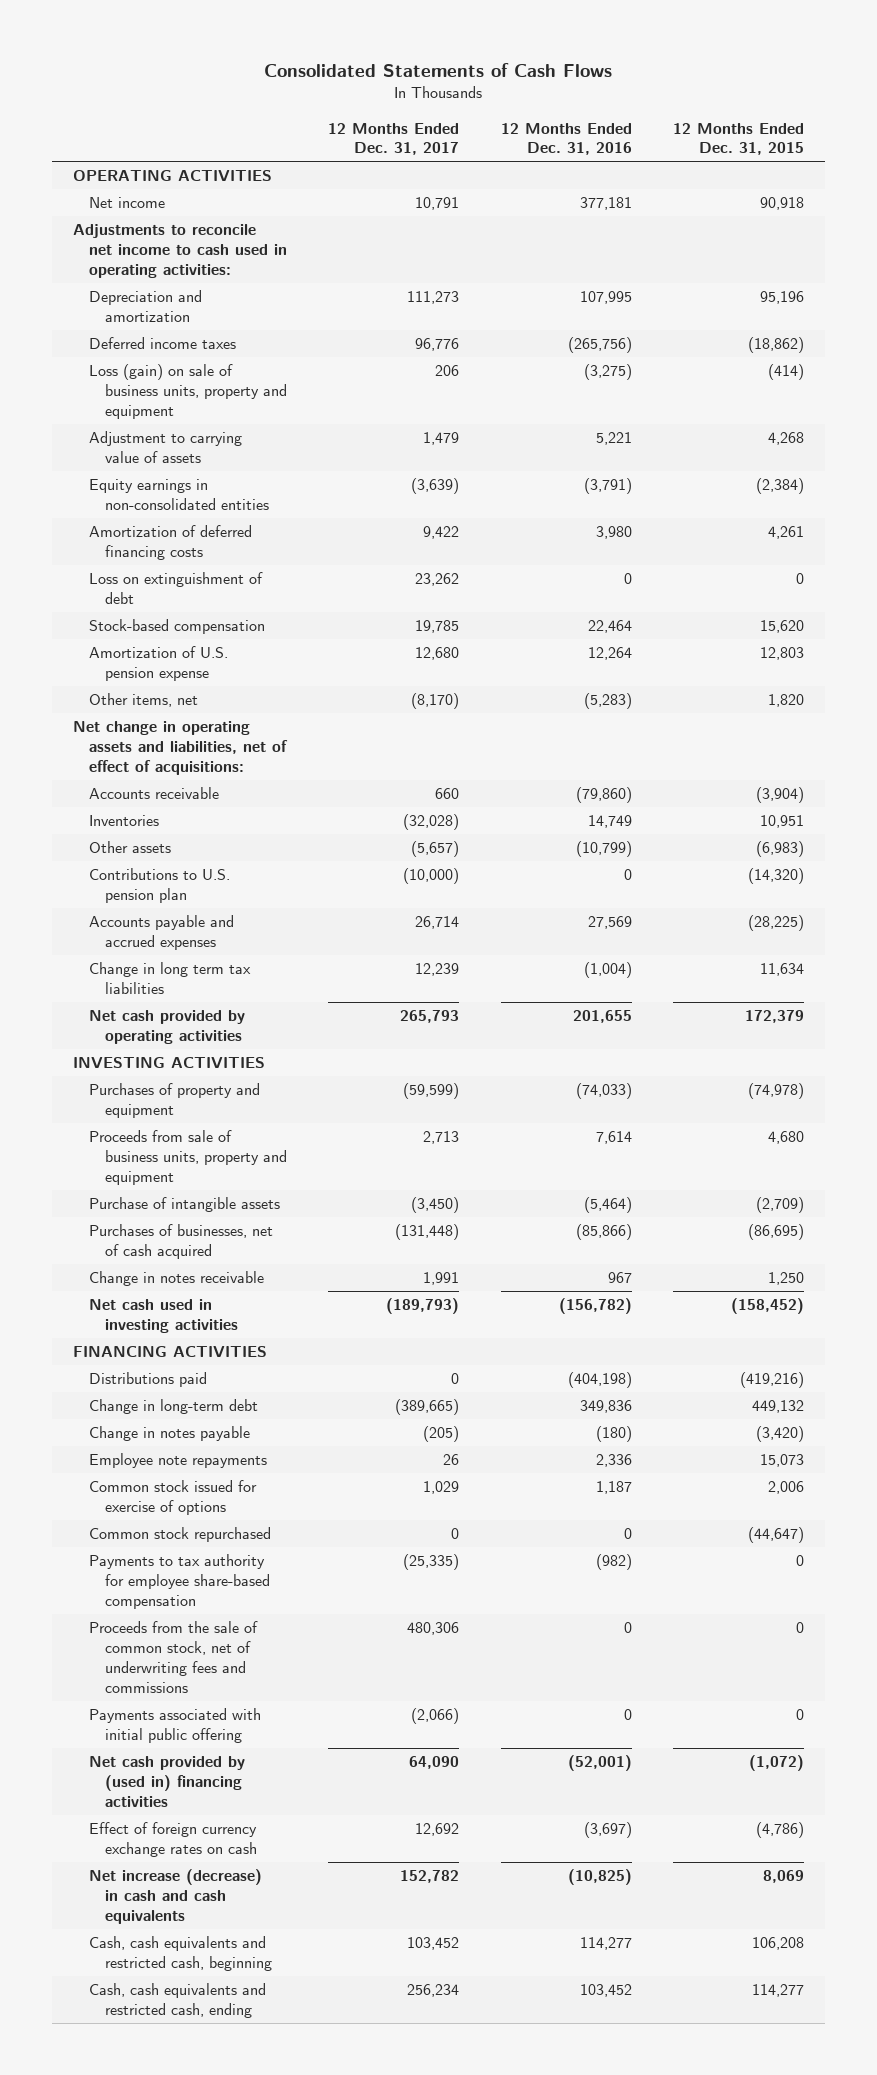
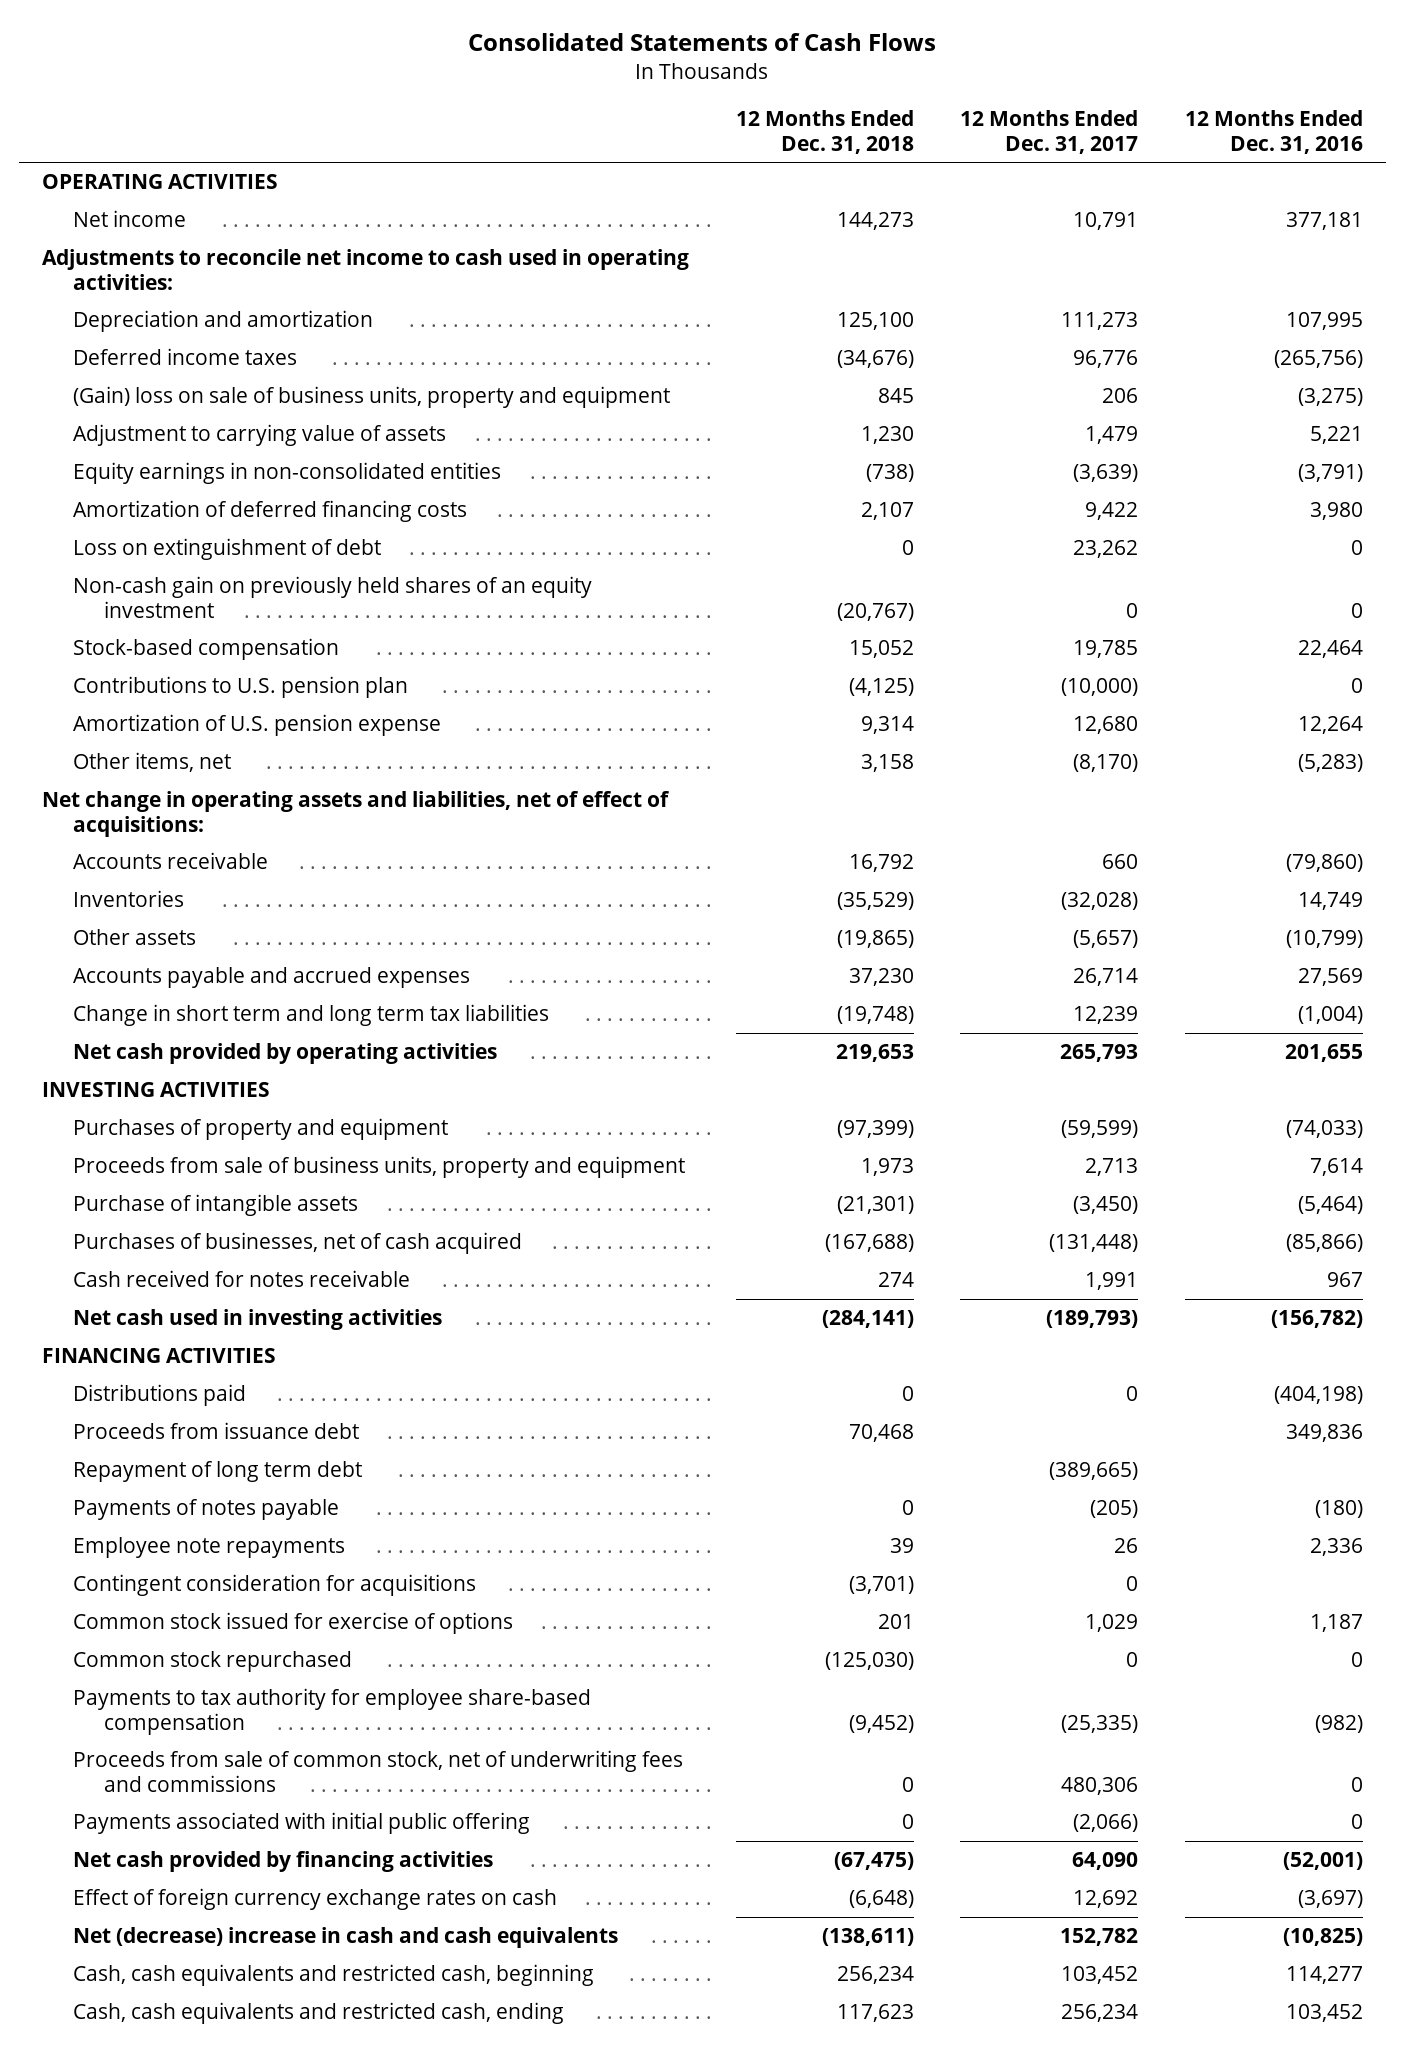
[672,122,804,156] 12 Months Ended Dec. 31, 2015 -> none
none -> [735,110,914,154] 12 Months Ended Dec. 31, 2018
[88,364,287,419] Loss (gain) on sale of business units, property and equipment -> [72,386,670,409] (Gain) loss on sale of business units, property and equipment
none -> [72,576,592,618] Non-cash gain on previously held shares of an equity investment
[88,868,230,904] Contributions to U.S. pension plan -> [72,676,408,699] Contributions to U.S. pension plan
[88,962,251,995] Change in long term tax liabilities -> [72,1004,549,1027] Change in short term and long term tax liabilities
[88,1271,264,1287] Change in notes receivable -> [72,1270,410,1288] Cash received for notes receivable
[88,1399,258,1415] Change in long-term debt -> none
none -> [72,1422,359,1440] Proceeds from issuance debt
none -> [72,1461,362,1483] Repayment of long term debt
[88,1426,250,1442] Change in notes payable -> [72,1499,339,1521] Payments of notes payable
none -> [72,1574,476,1597] Contingent consideration for acquisitions
[88,1621,258,1693] Proceeds from the sale of common stock, net of underwriting fees and commissions -> [72,1750,683,1792] Proceeds from sale of common stock, net of underwriting fees and commissions
[88,1756,245,1807] Net cash provided by (used in) financing activities -> [72,1851,493,1873] Net cash provided by financing activities
[88,1869,262,1924] Net increase (decrease) in cash and cash equivalents -> [72,1927,618,1949] Net (decrease) increase in cash and cash equivalents

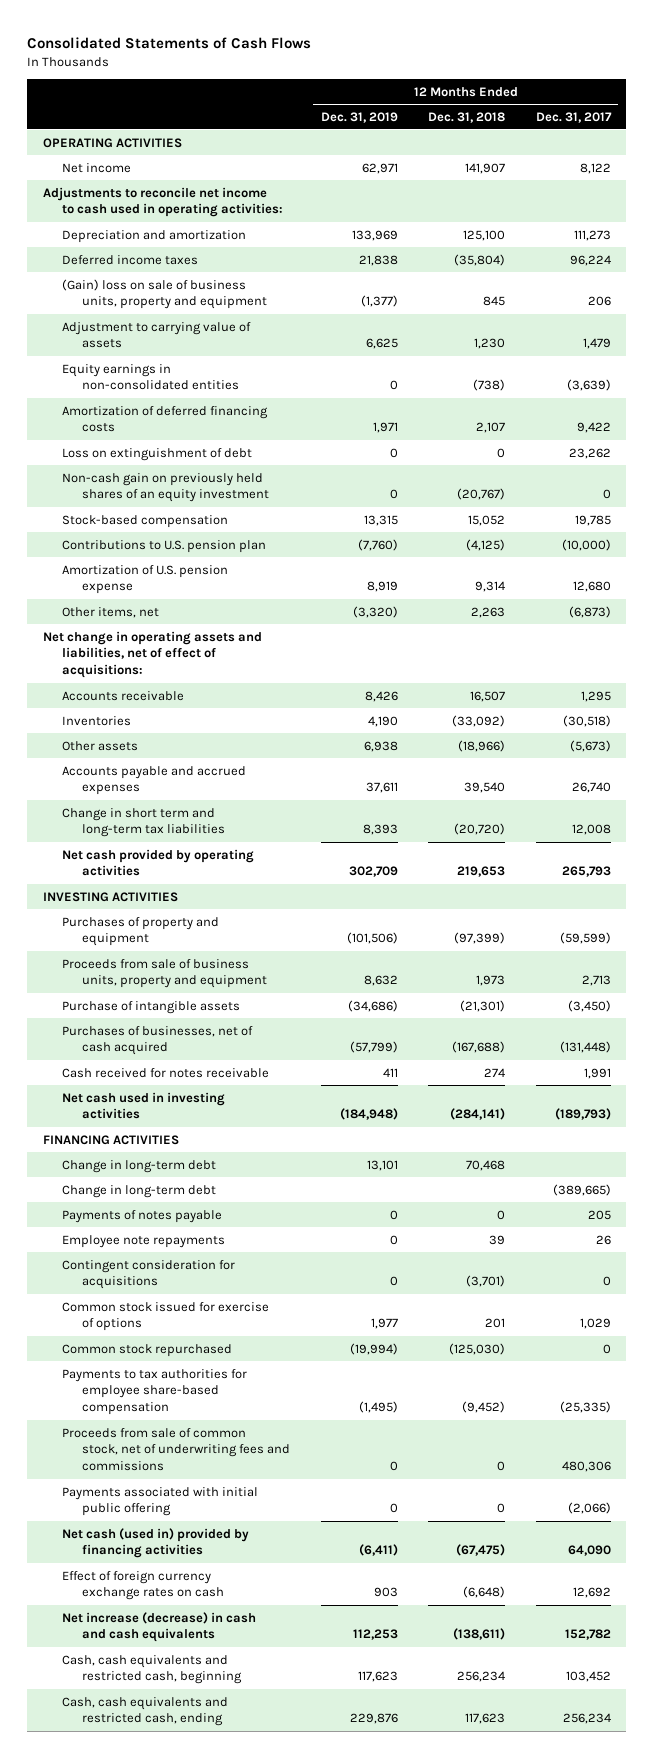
[1184,110,1363,154] 12 Months Ended Dec. 31, 2016 -> none
none -> [320,111,398,123] Dec. 31, 2019
[836,212,914,231] 144,273 -> [465,162,506,174] 141,907
[1073,212,1139,231] 10,791 -> [579,162,611,174] 8,122
[836,350,914,369] (34,676) -> [454,253,506,266] (35,804)
[1073,350,1139,369] 96,776 -> [569,254,611,266] 96,224
[860,754,914,773] 3,158 -> [471,606,506,618] 2,263
[1073,754,1139,773] (8,170) -> [568,605,611,618] (6,873)
[848,854,914,873] 16,792 -> [470,690,506,702] 16,507
[1102,854,1139,870] 660 -> [580,690,611,702] 1,295
[836,892,914,911] (35,529) -> [452,714,506,727] (33,092)
[1061,892,1139,911] (32,028) -> [562,714,611,727] (30,518)
[836,930,914,949] (19,865) -> [458,739,506,752] (18,966)
[1073,930,1139,949] (5,657) -> [569,739,611,752] (5,673)
[848,968,914,987] 37,230 -> [464,782,506,794] 39,540
[1073,968,1139,987] 26,714 -> [571,782,611,794] 26,740
[72,1004,549,1027] Change in short term and long term tax liabilities -> [62,807,225,838] Change in short term and long-term tax liabilities
[836,1006,914,1025] (19,748) -> [454,823,506,836] (20,720)
[1073,1006,1139,1025] 12,239 -> [571,824,611,836] 12,008
[72,1384,246,1407] Distributions paid -> none
[72,1422,359,1440] Proceeds from issuance debt -> [62,1159,217,1173] Change in long-term debt
[72,1461,362,1483] Repayment of long term debt -> [62,1184,217,1198] Change in long-term debt
[1090,1500,1139,1519] (205) -> [587,1209,611,1220] 205
[72,1688,591,1735] Payments to tax authority for employee share-based compensation -> [62,1368,248,1416] Payments to tax authorities for employee share-based compensation
[72,1851,493,1873] Net cash provided by financing activities -> [62,1527,250,1559] Net cash (used in) provided by financing activities
[72,1927,618,1949] Net (decrease) increase in cash and cash equivalents -> [62,1611,257,1643] Net increase (decrease) in cash and cash equivalents

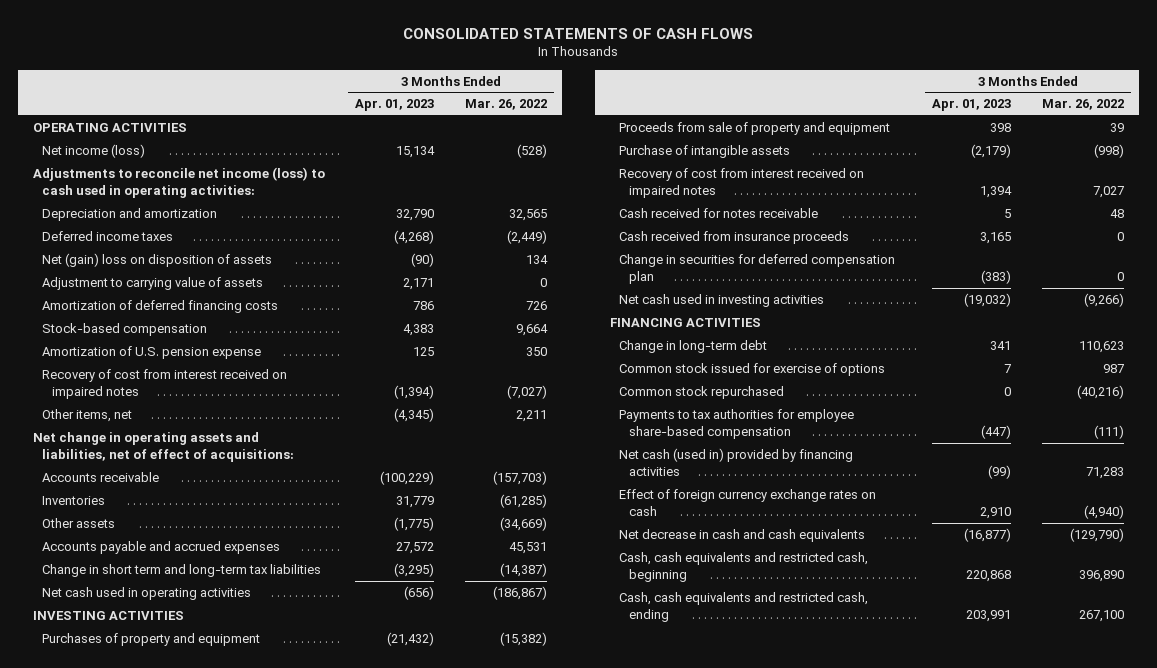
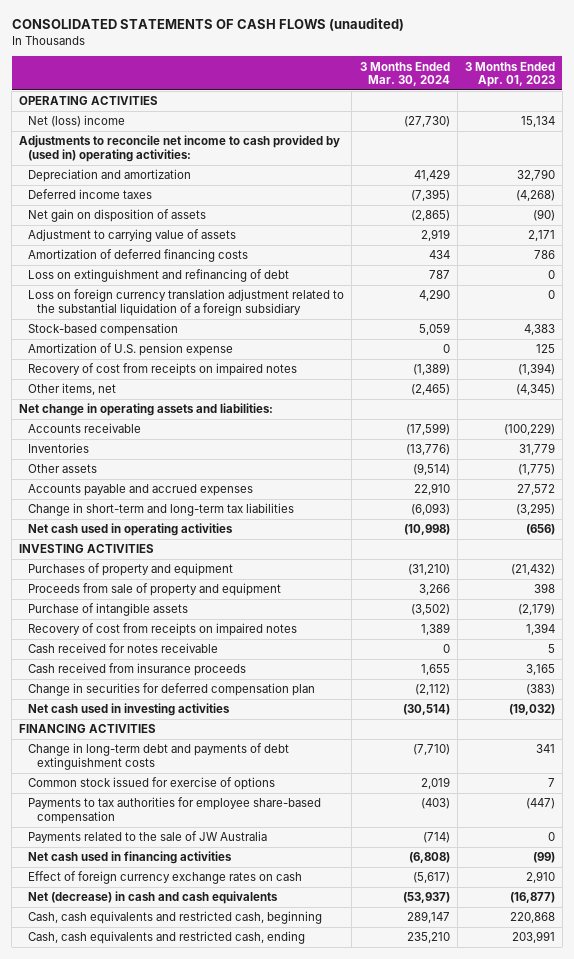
[403,27,754,39] CONSOLIDATED STATEMENTS OF CASH FLOWS -> [11,18,404,32] CONSOLIDATED STATEMENTS OF CASH FLOWS (unaudited)
[464,99,547,111] Mar. 26, 2022 -> none
none -> [359,61,450,87] 3 Months Ended Mar. 30, 2024
[42,143,146,158] Net income (loss) -> [28,115,126,128] Net (loss) income
[33,166,326,198] Adjustments to reconcile net income (loss) to cash used in operating activities: -> [19,135,341,162] Adjustments to reconcile net income to cash provided by (used in) operating activities:
[42,252,273,267] Net (gain) loss on disposition of assets -> [28,209,207,223] Net gain on disposition of assets
none -> [28,269,290,283] Loss on extinguishment and refinancing of debt
none -> [28,289,345,316] Loss on foreign currency translation adjustment related to the substantial liquidation of a foreign subsidiary
[42,368,288,399] Recovery of cost from interest received on impaired notes -> [28,363,298,377] Recovery of cost from receipts on impaired notes
[33,431,295,462] Net change in operating assets and liabilities, net of effect of acquisitions: -> [19,403,274,417] Net change in operating assets and liabilities:
[42,563,322,577] Change in short term and long-term tax liabilities -> [28,503,295,517] Change in short-term and long-term tax liabilities
[619,167,865,198] Recovery of cost from interest received on impaired notes -> [28,623,298,637] Recovery of cost from receipts on impaired notes
[619,339,768,353] Change in long-term debt -> [28,743,290,770] Change in long-term debt and payments of debt extinguishment costs
[619,385,785,399] Common stock repurchased -> none
none -> [28,831,268,844] Payments related to the sale of JW Australia
[619,447,854,476] Net cash (used in) provided by financing activities -> [28,851,233,865] Net cash used in financing activities
[619,528,866,542] Net decrease in cash and cash equivalents -> [28,891,279,905] Net (decrease) in cash and cash equivalents

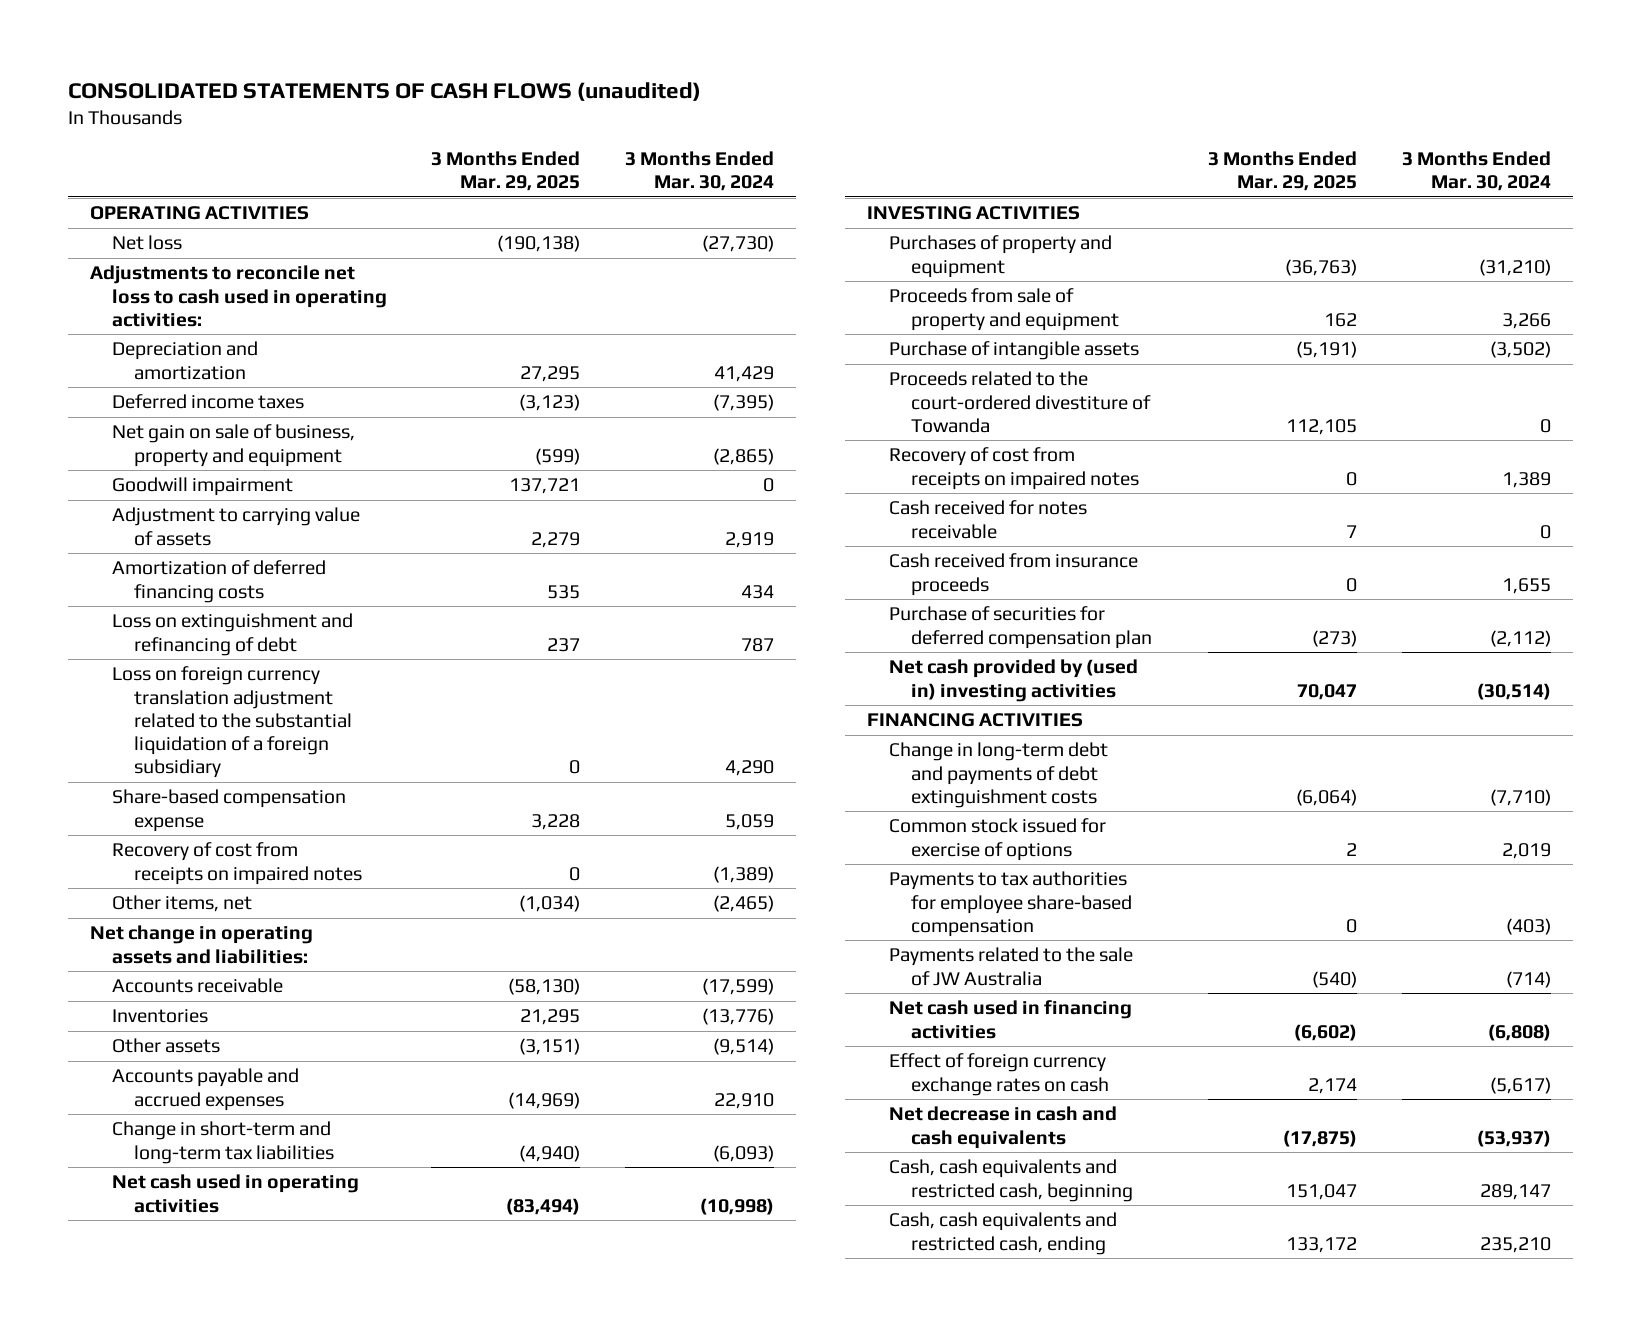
[464,61,555,88] 3 Months Ended Apr. 01, 2023 -> none
none -> [431,151,581,192] 3 Months Ended Mar. 29, 2025
[28,115,126,128] Net (loss) income -> [111,235,182,251] Net loss
[19,135,341,162] Adjustments to reconcile net income to cash provided by (used in) operating activities: -> [89,265,387,327] Adjustments to reconcile net loss to cash used in operating activities:
[28,209,207,223] Net gain on disposition of assets -> [111,424,355,467] Net gain on sale of business, property and equipment
none -> [111,477,293,497] Goodwill impairment
[28,343,234,357] Amortization of U.S. pension expense -> none
[28,323,179,337] Stock-based compensation -> [111,789,346,832] Share-based compensation expense
none -> [888,371,1151,433] Proceeds related to the court-ordered divestiture of Towanda
[28,683,316,697] Change in securities for deferred compensation plan -> [888,606,1152,649] Purchase of securities for deferred compensation plan
[28,703,231,717] Net cash used in investing activities -> [888,659,1138,702] Net cash provided by (used in) investing activities
[28,891,279,905] Net (decrease) in cash and cash equivalents -> [888,1106,1117,1149] Net decrease in cash and cash equivalents

